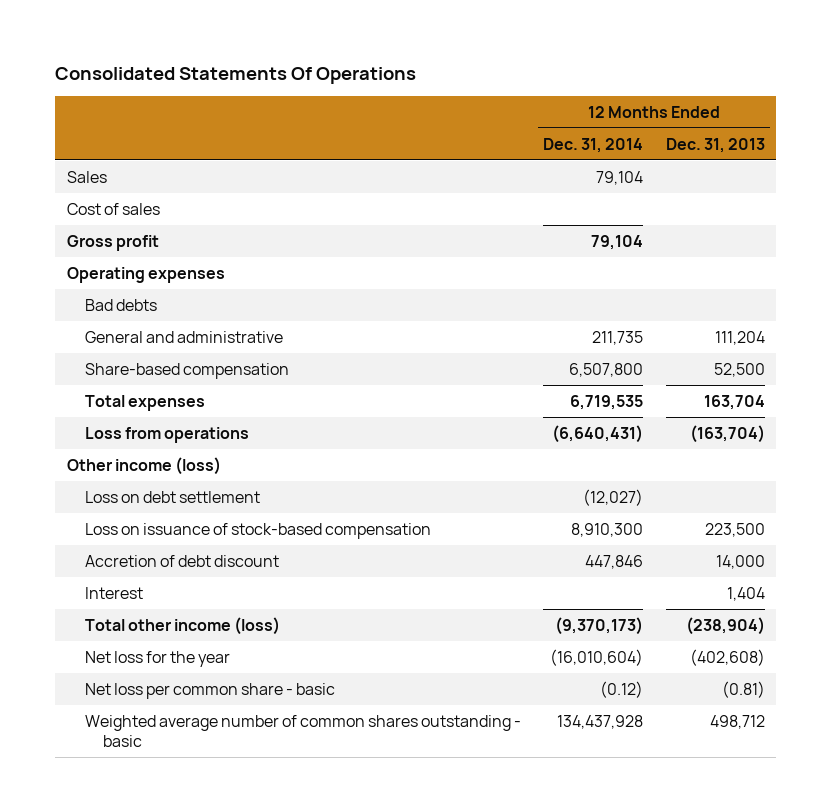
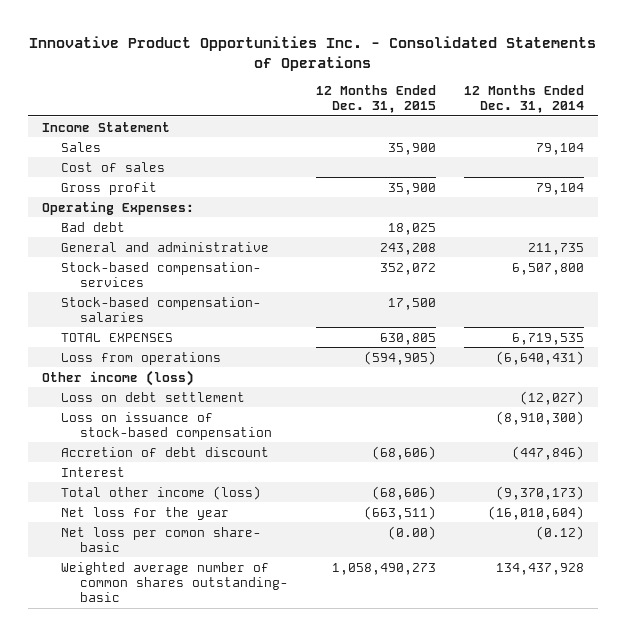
[55,67,417,85] Consolidated Statements Of Operations -> [28,35,596,71] Innovative Product Opportunities Inc. - Consolidated Statements of Operations
[665,137,765,153] Dec. 31, 2013 -> none
none -> [315,84,436,114] 12 Months Ended Dec. 31, 2015
none -> [41,121,170,132] Income Statement
[66,266,225,283] Operating expenses -> [41,200,194,215] Operating Expenses:
[84,298,157,311] Bad debts -> [60,221,125,232] Bad debt
[84,362,289,379] Share-based compensation -> [60,261,261,287] Stock-based compensation- services
none -> [60,296,261,322] Stock-based compensation- salaries
[84,394,205,411] Total expenses -> [60,332,173,342] TOTAL EXPENSES
[571,522,644,537] 8,910,300 -> [496,410,585,425] (8,910,300)
[585,554,644,569] 447,846 -> [512,445,585,460] (447,846)
[84,682,335,699] Net loss per common share - basic -> [60,526,261,552] Net loss per comon share- basic
[84,714,521,748] Weighted average number of common shares outstanding - basic -> [60,561,288,603] Weighted average number of common shares outstanding- basic

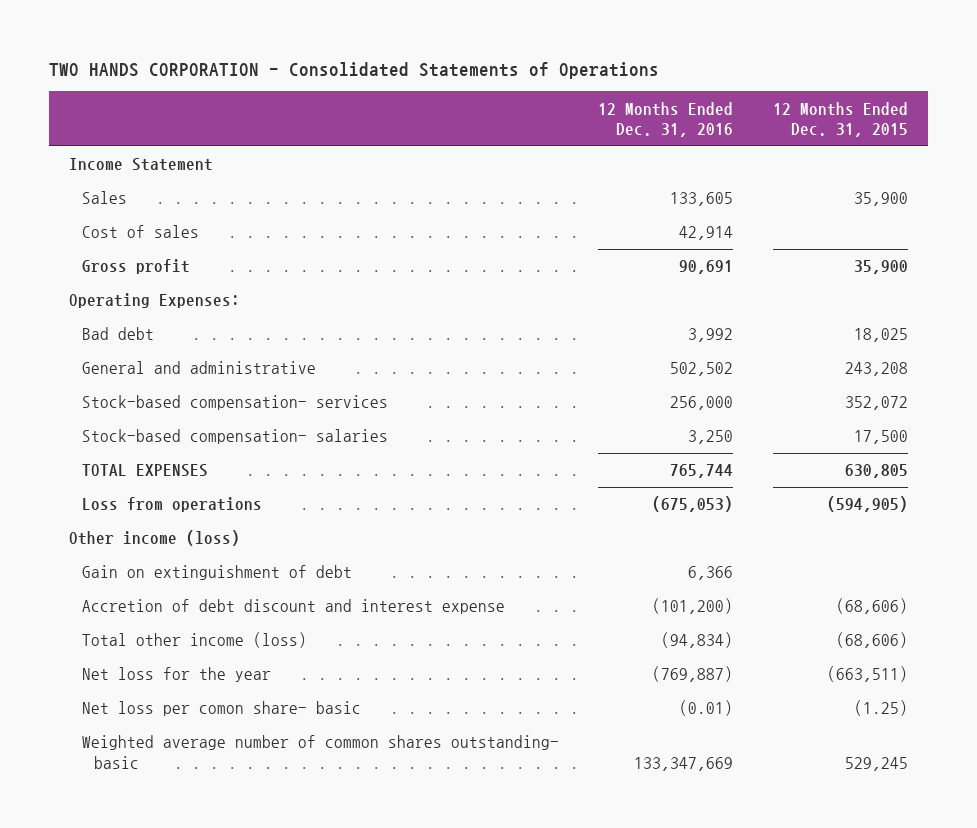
[28,35,596,71] Innovative Product Opportunities Inc. - Consolidated Statements of Operations -> [49,61,660,79] TWO HANDS CORPORATION - Consolidated Statements of Operations
[464,84,585,114] 12 Months Ended Dec. 31, 2014 -> none
none -> [598,101,734,138] 12 Months Ended Dec. 31, 2016
[60,391,245,402] Loss on debt settlement -> none
[60,411,272,440] Loss on issuance of stock-based compensation -> none
[60,466,125,477] Interest -> none
none -> [81,565,352,581] Gain on extinguishment of debt
[60,446,269,457] Accretion of debt discount -> [81,599,505,615] Accretion of debt discount and interest expense
[387,525,436,540] (0.00) -> [854,700,909,717] (1.25)
[331,562,436,575] 1,058,490,273 -> [845,756,909,771] 529,245

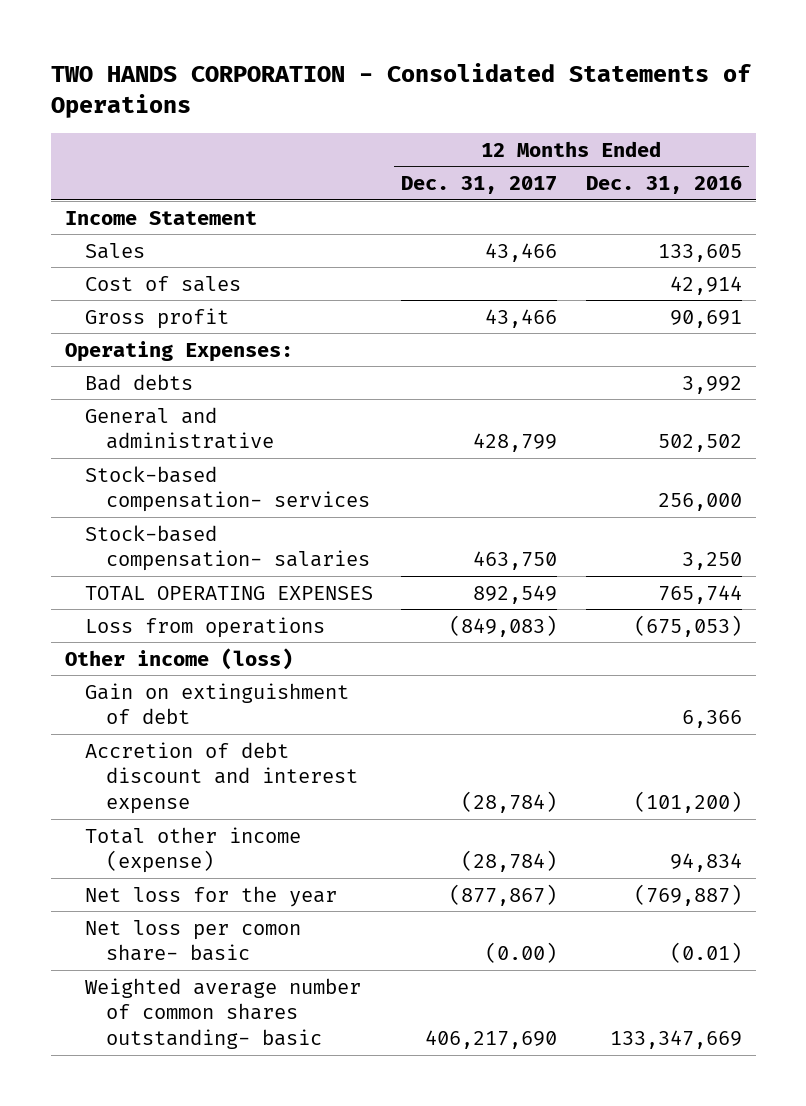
[773,101,909,138] 12 Months Ended Dec. 31, 2015 -> none
none -> [401,176,558,195] Dec. 31, 2017
[81,327,154,341] Bad debt -> [85,373,194,391] Bad debts
[81,464,208,478] TOTAL EXPENSES -> [85,585,374,600] TOTAL OPERATING EXPENSES
[81,632,307,649] Total other income (loss) -> [85,826,302,874] Total other income (expense)
[661,632,734,649] (94,834) -> [669,853,742,873] 94,834

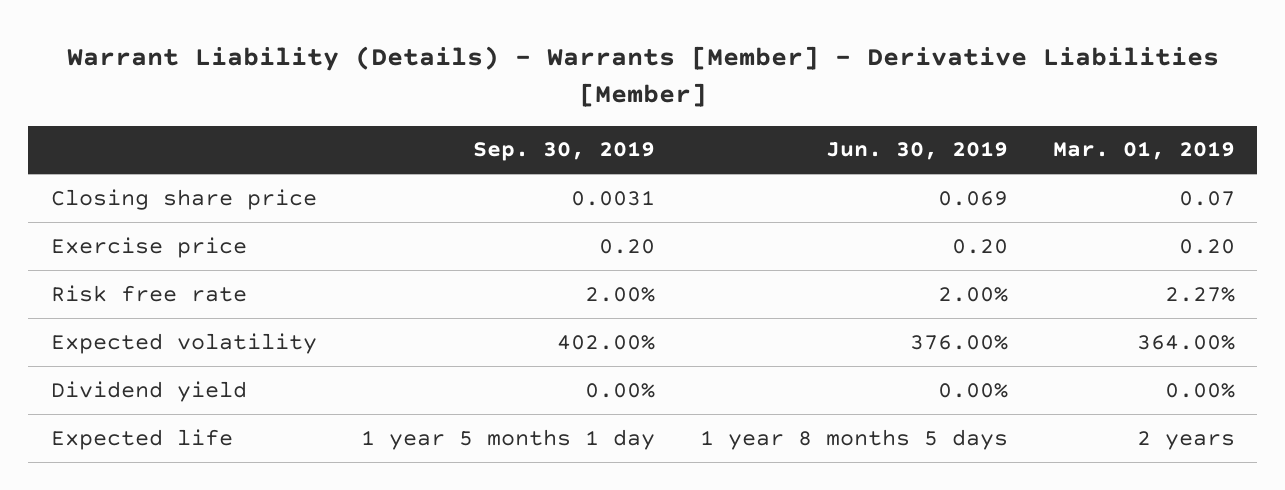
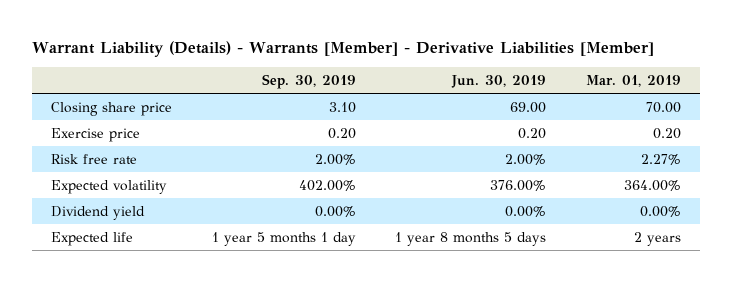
[571,189,656,206] 0.0031 -> [328,101,356,113] 3.10
[938,190,1009,206] 0.069 -> [510,101,547,113] 69.00
[1178,190,1235,206] 0.07 -> [645,101,681,113] 70.00

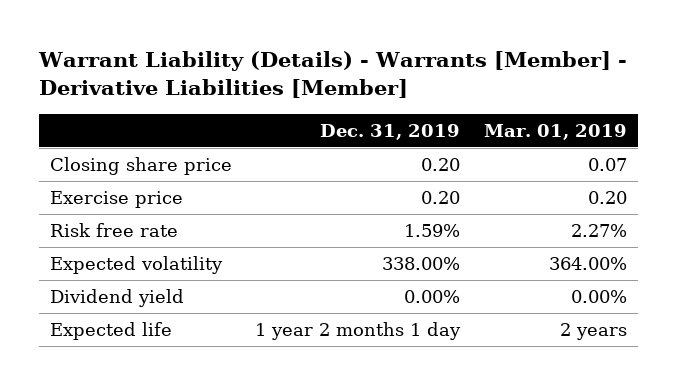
[261,73,356,89] Sep. 30, 2019 -> none
[451,74,547,88] Jun. 30, 2019 -> none
none -> [320,123,461,140] Dec. 31, 2019
[645,101,681,113] 70.00 -> [587,158,627,172] 0.07

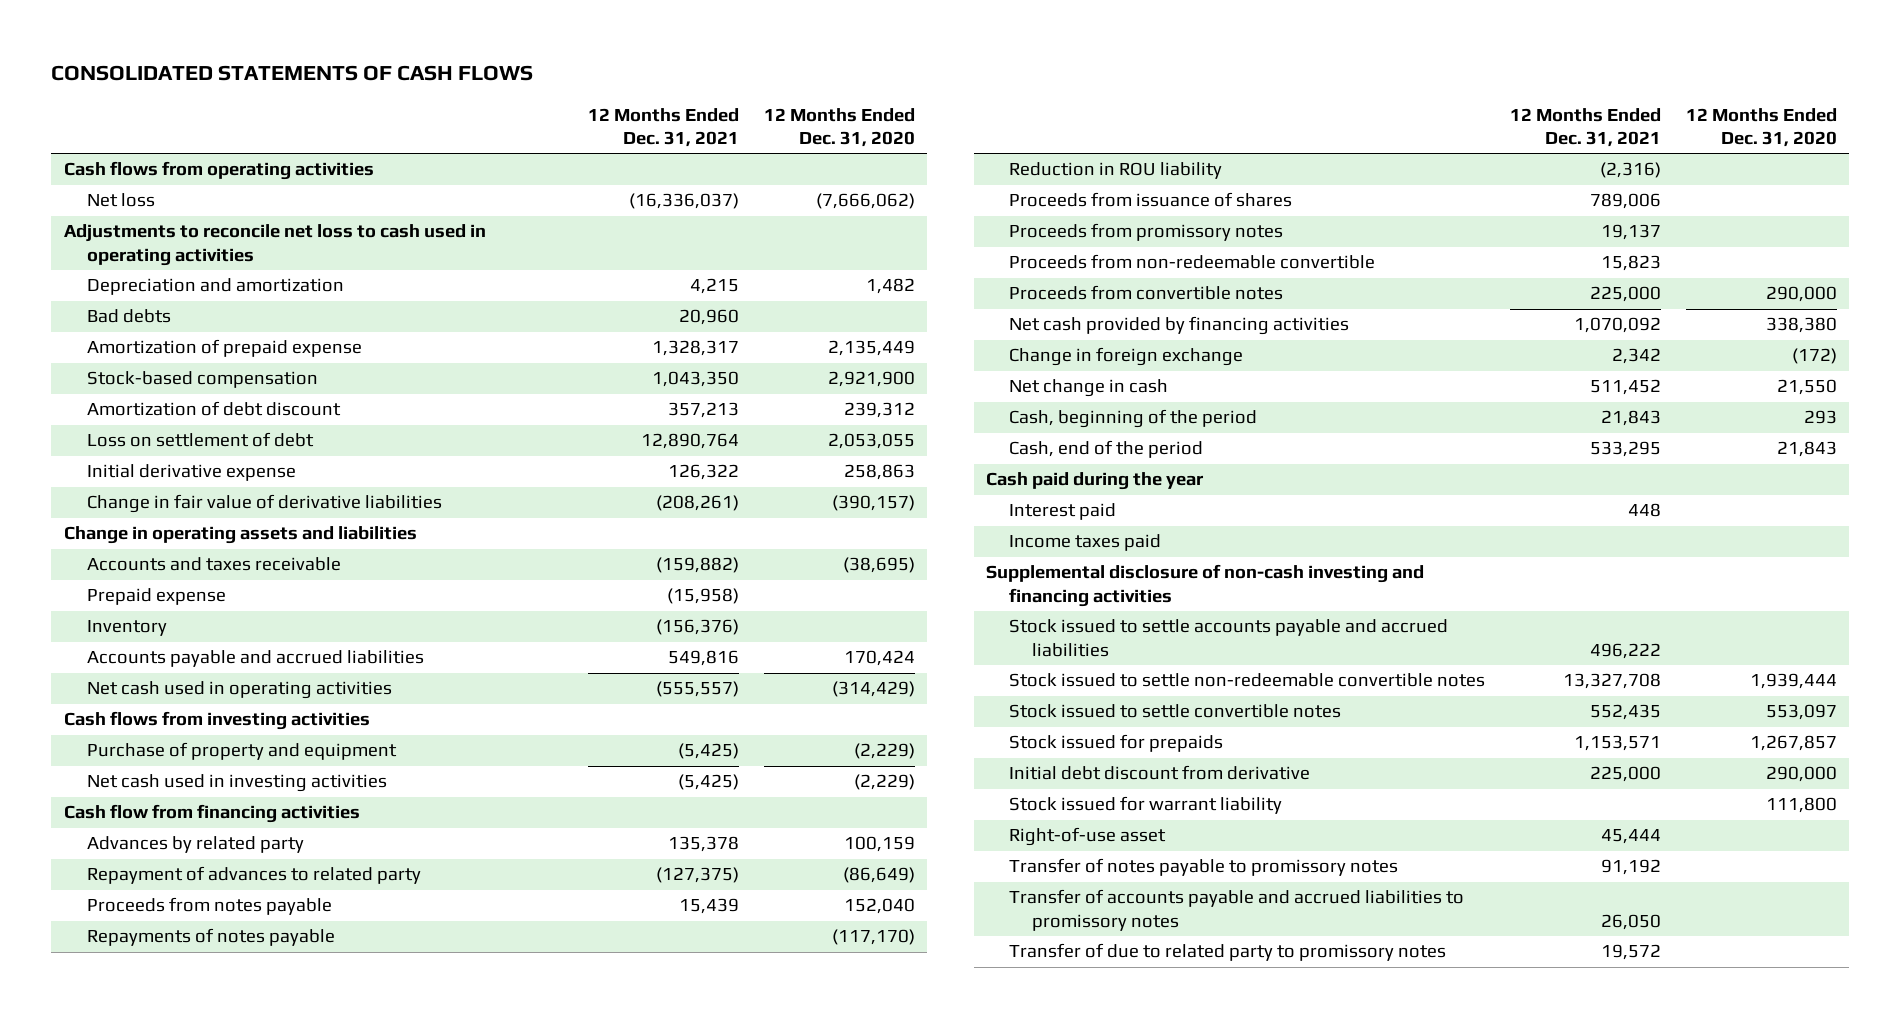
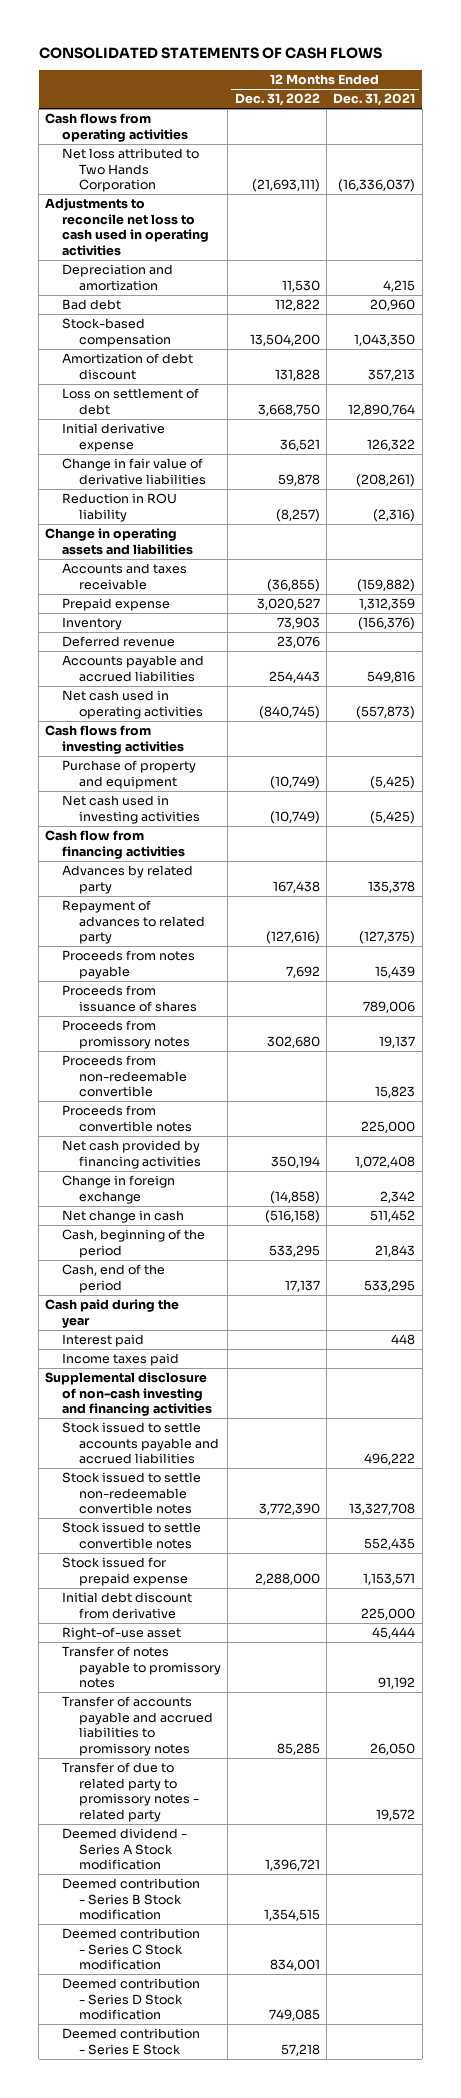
[763,107,915,147] 12 Months Ended Dec. 31, 2020 -> none
none -> [234,93,320,107] Dec. 31, 2022
[87,193,156,208] Net loss -> [62,148,200,193] Net loss attributed to Two Hands Corporation
[87,339,363,358] Amortization of prepaid expense -> none
[87,309,172,324] Bad debts -> [62,299,122,311] Bad debt
[1009,162,1223,180] Reduction in ROU liability -> [62,493,178,522] Reduction in ROU liability
[666,588,739,605] (15,958) -> [359,598,416,611] 1,312,359
none -> [62,636,176,648] Deferred revenue
[655,681,739,698] (555,557) -> [356,705,416,719] (557,873)
[87,928,336,947] Repayments of notes payable -> none
[1573,317,1661,334] 1,070,092 -> [355,1155,416,1168] 1,072,408
[1009,734,1224,753] Stock issued for prepaids -> [62,1557,188,1586] Stock issued for prepaid expense
[1009,796,1283,815] Stock issued for warrant liability -> none
[1009,943,1447,962] Transfer of due to related party to promissory notes -> [62,1762,199,1822] Transfer of due to related party to promissory notes - related party
none -> [62,1828,188,1871] Deemed dividend - Series A Stock modification
none -> [62,1878,201,1921] Deemed contribution - Series B Stock modification
none -> [62,1928,201,1971] Deemed contribution - Series C Stock modification
none -> [62,1978,201,2021] Deemed contribution - Series D Stock modification
none -> [62,2028,201,2055] Deemed contribution - Series E Stock

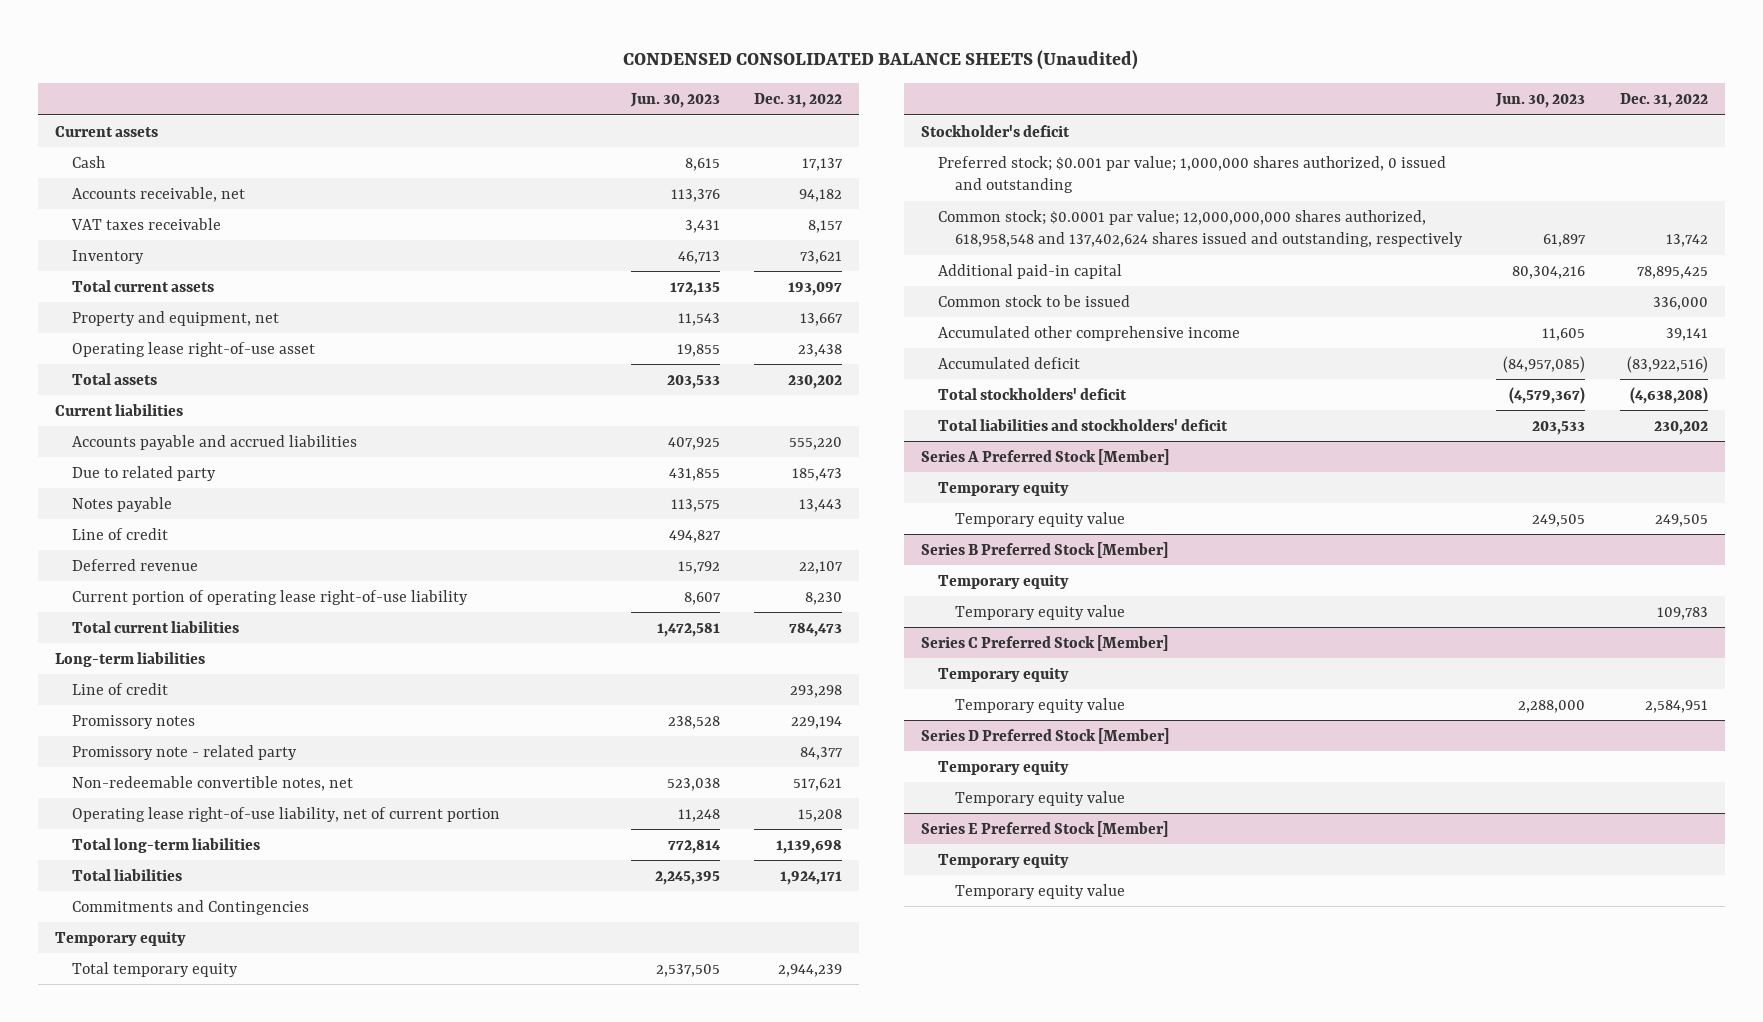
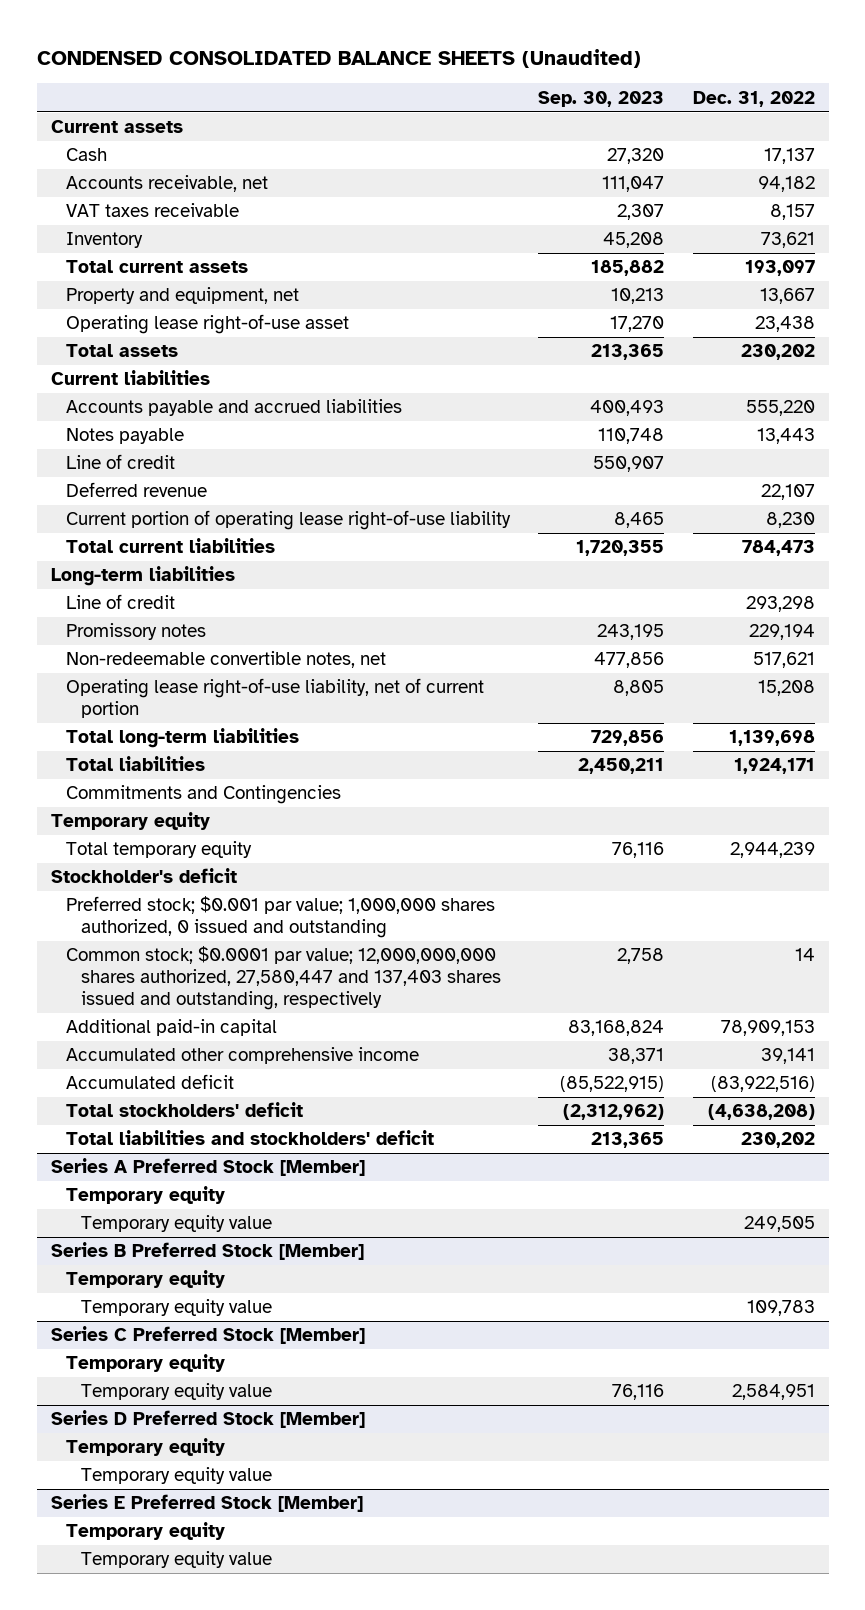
[629,93,720,109] Jun. 30, 2023 -> none
none -> [538,90,665,107] Sep. 30, 2023
[72,465,217,481] Due to related party -> none
[72,744,298,760] Promissory note - related party -> none
[937,294,1130,307] Common stock to be issued -> none
[937,209,1463,248] Common stock; $0.0001 par value; 12,000,000,000 shares authorized, 618,958,548 and 137,402,624 shares issued and outstanding, respectively -> [66,946,502,1010] Common stock; $0.0001 par value; 12,000,000,000 shares authorized, 27,580,447 and 137,403 shares issued and outstanding, respectively
[1665,234,1708,248] 13,742 -> [794,948,815,962] 14
[1636,265,1708,279] 78,895,425 -> [720,1020,815,1037] 78,909,153

